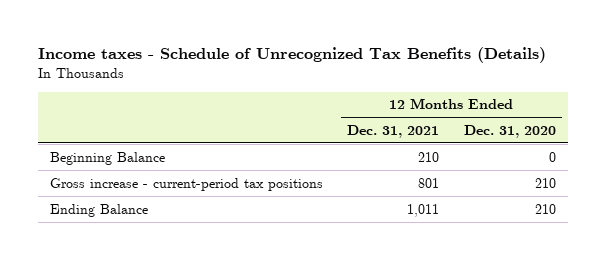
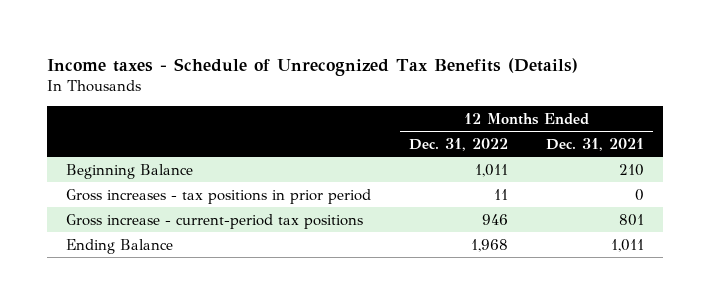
[463,124,556,138] Dec. 31, 2020 -> none
none -> [409,137,509,151] Dec. 31, 2022
none -> [66,188,372,204] Gross increases - tax positions in prior period

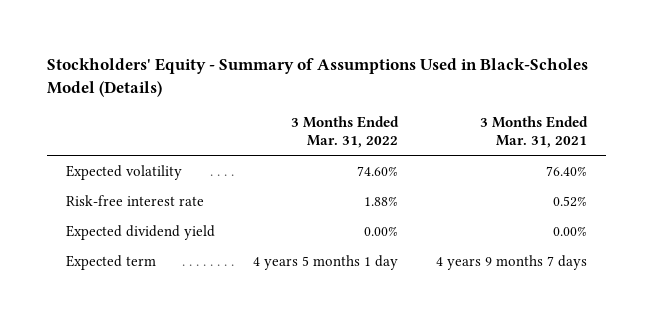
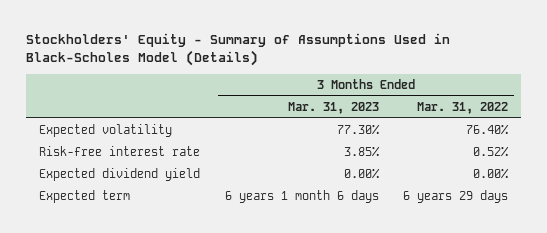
[480,116,589,149] 3 Months Ended Mar. 31, 2021 -> none
none -> [287,101,379,114] Mar. 31, 2023
[357,165,399,176] 74.60% -> [466,124,510,136] 76.40%
[364,195,399,206] 1.88% -> [473,146,510,158] 0.52%
[253,254,399,270] 4 years 5 months 1 day -> [403,190,509,204] 6 years 29 days

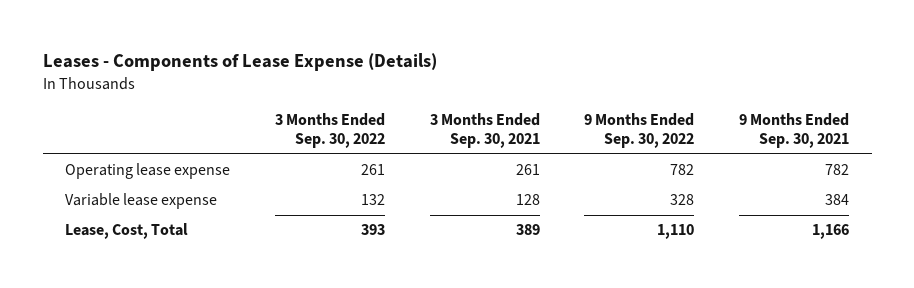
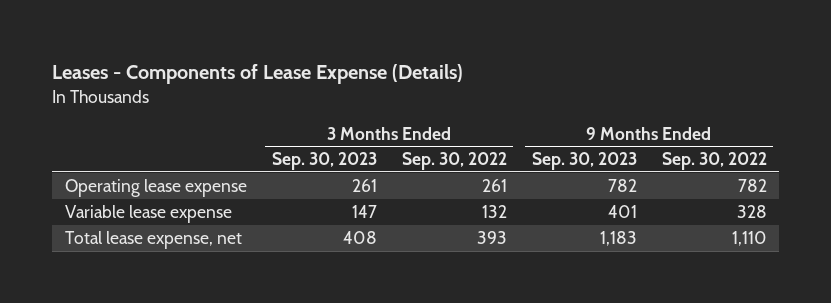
[429,112,540,149] 3 Months Ended Sep. 30, 2021 -> none
[739,112,850,149] 9 Months Ended Sep. 30, 2021 -> none
none -> [271,152,377,171] Sep. 30, 2023
none -> [531,152,637,171] Sep. 30, 2023
[65,223,189,240] Lease, Cost, Total -> [64,230,242,249] Total lease expense, net

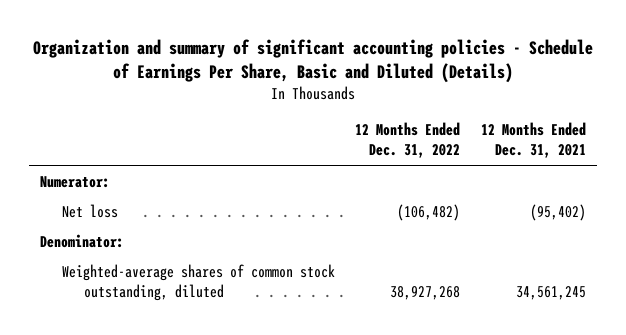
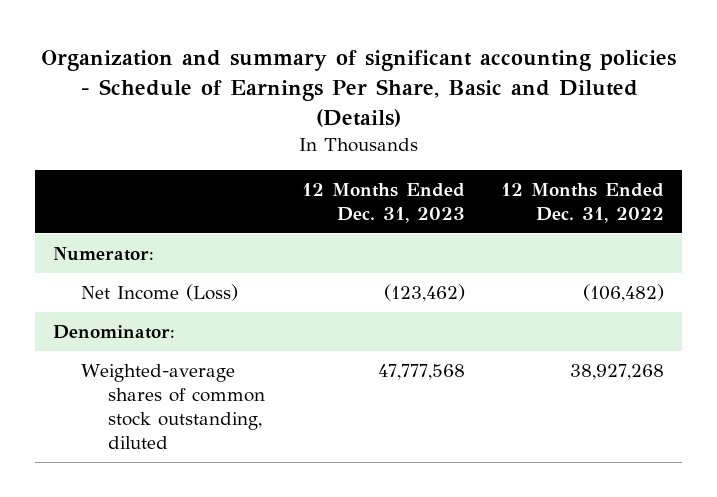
[481,122,587,159] 12 Months Ended Dec. 31, 2021 -> none
none -> [301,183,465,224] 12 Months Ended Dec. 31, 2023
[61,203,118,218] Net loss -> [80,284,238,302] Net Income (Loss)

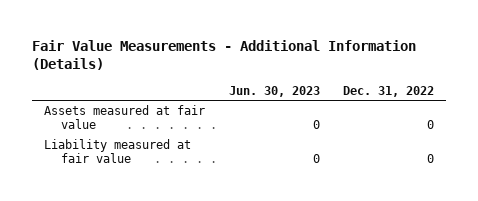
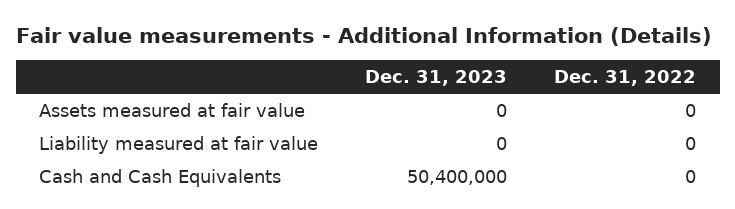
[32,39,417,70] Fair Value Measurements - Additional Information (Details) -> [15,26,712,46] Fair value measurements - Additional Information (Details)
[228,85,320,97] Jun. 30, 2023 -> none
none -> [365,70,508,87] Dec. 31, 2023
none -> [39,168,282,187] Cash and Cash Equivalents

